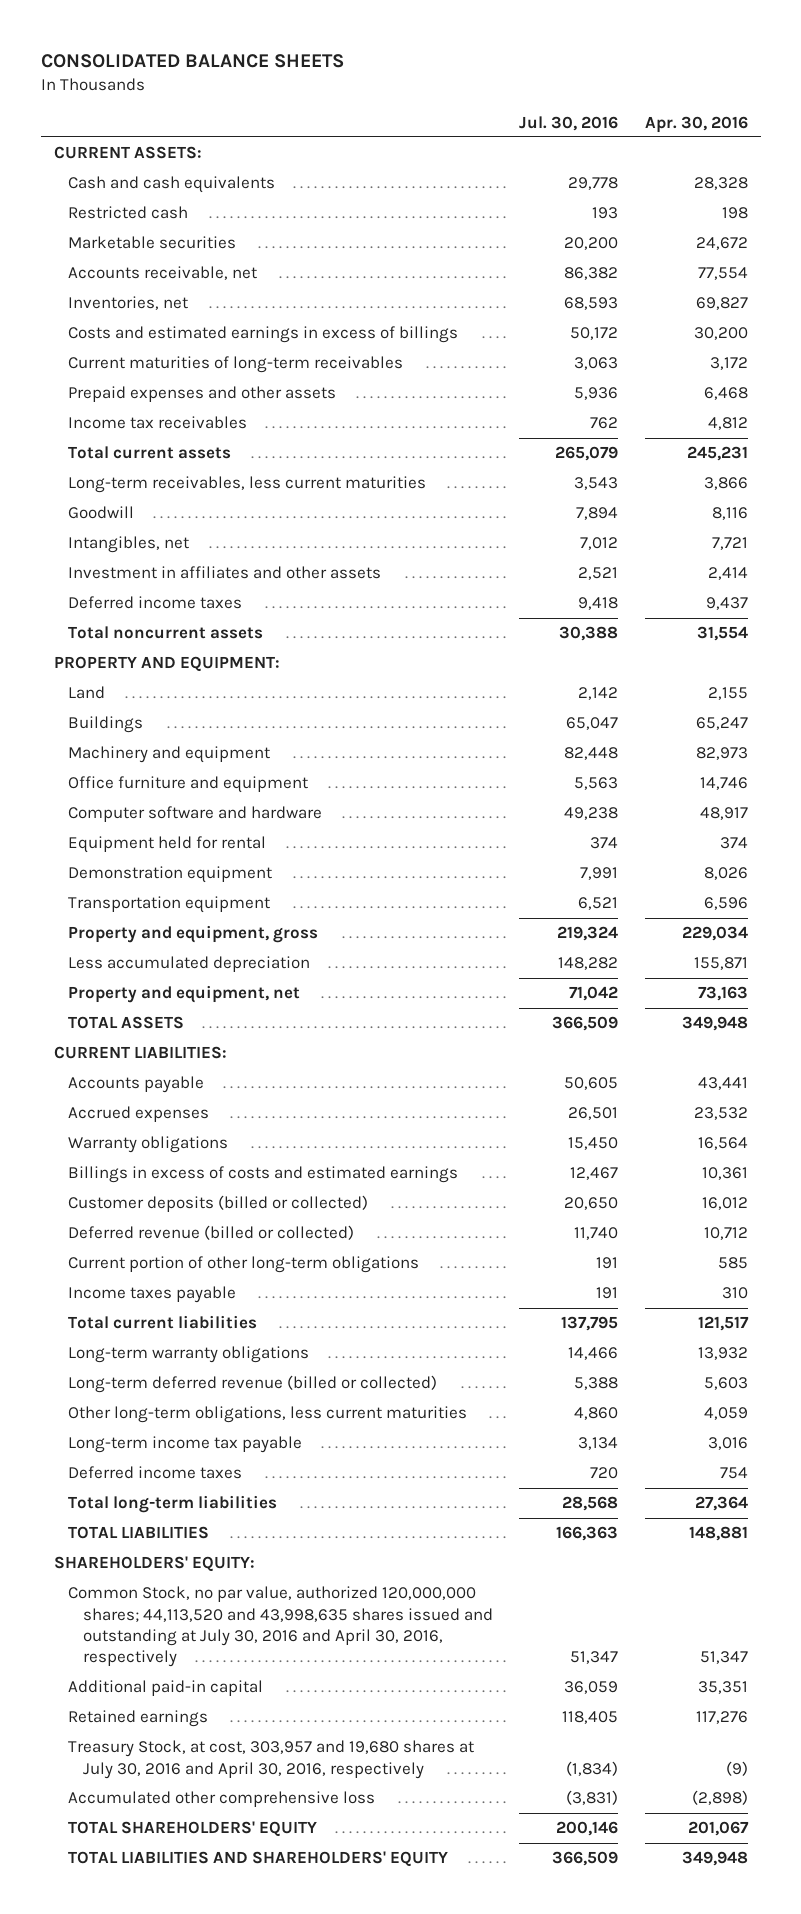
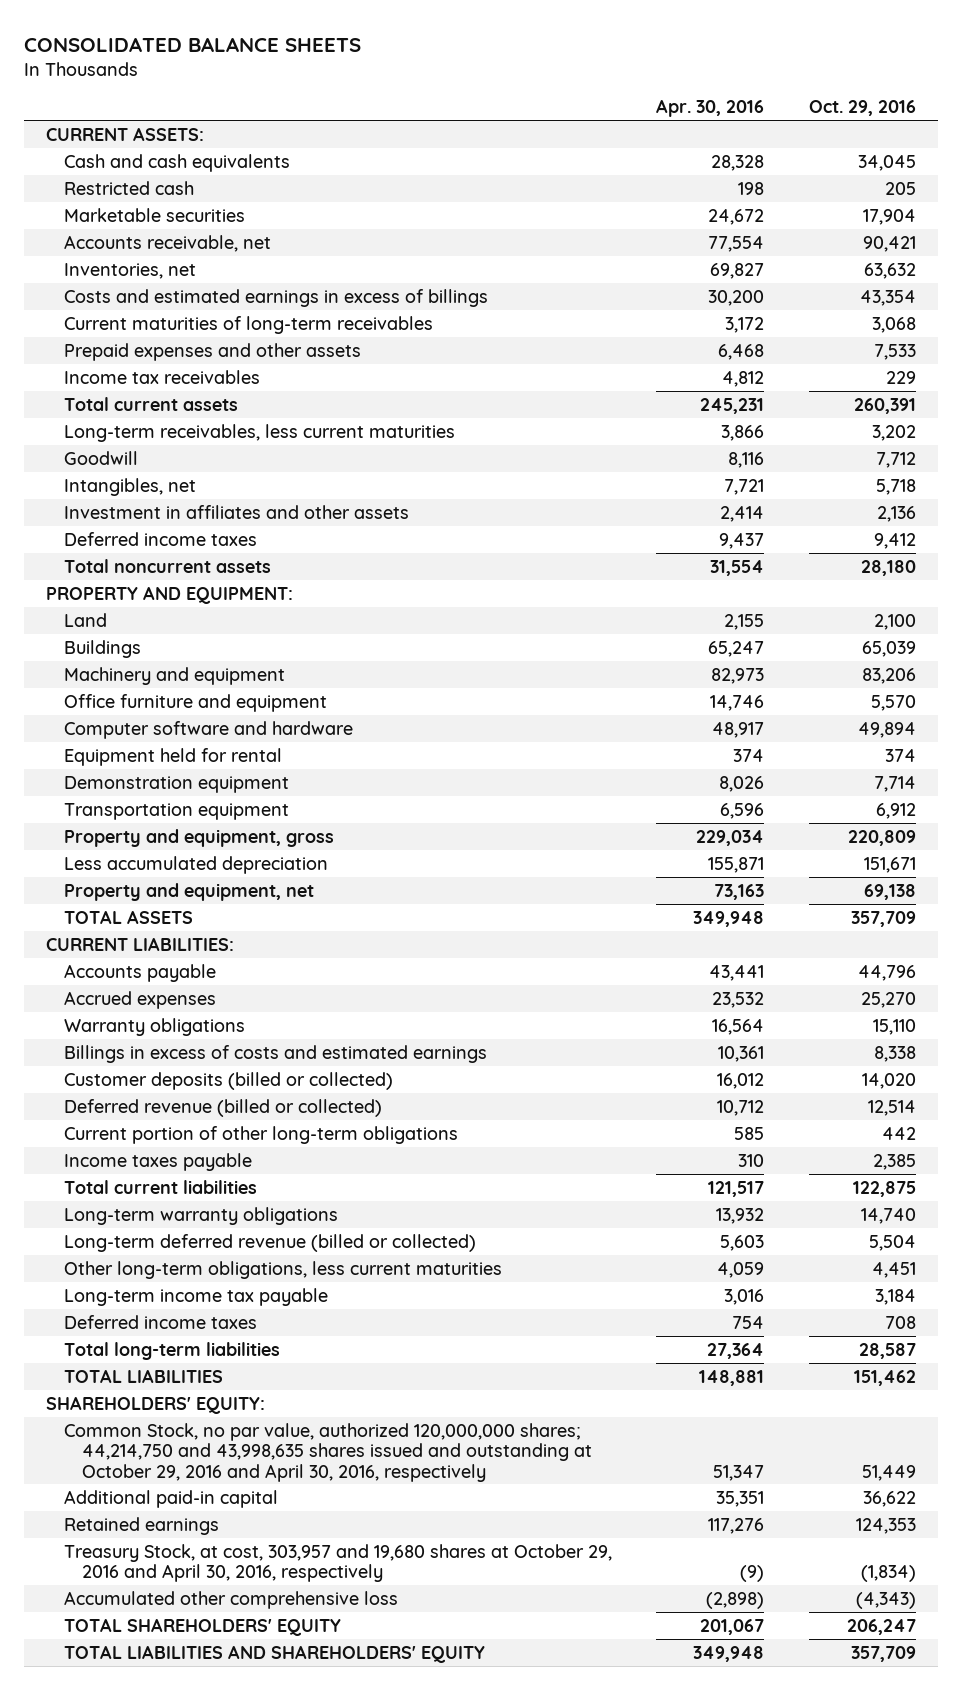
[519,115,619,131] Jul. 30, 2016 -> none
none -> [808,100,916,117] Oct. 29, 2016
[68,1586,493,1668] Common Stock, no par value, authorized 120,000,000 shares; 44,113,520 and 43,998,635 shares issued and outstanding at July 30, 2016 and April 30, 2016, respectively -> [64,1422,593,1482] Common Stock, no par value, authorized 120,000,000 shares; 44,214,750 and 43,998,635 shares issued and outstanding at October 29, 2016 and April 30, 2016, respectively
[68,1740,475,1779] Treasury Stock, at cost, 303,957 and 19,680 shares at July 30, 2016 and April 30, 2016, respectively -> [64,1543,613,1583] Treasury Stock, at cost, 303,957 and 19,680 shares at October 29, 2016 and April 30, 2016, respectively

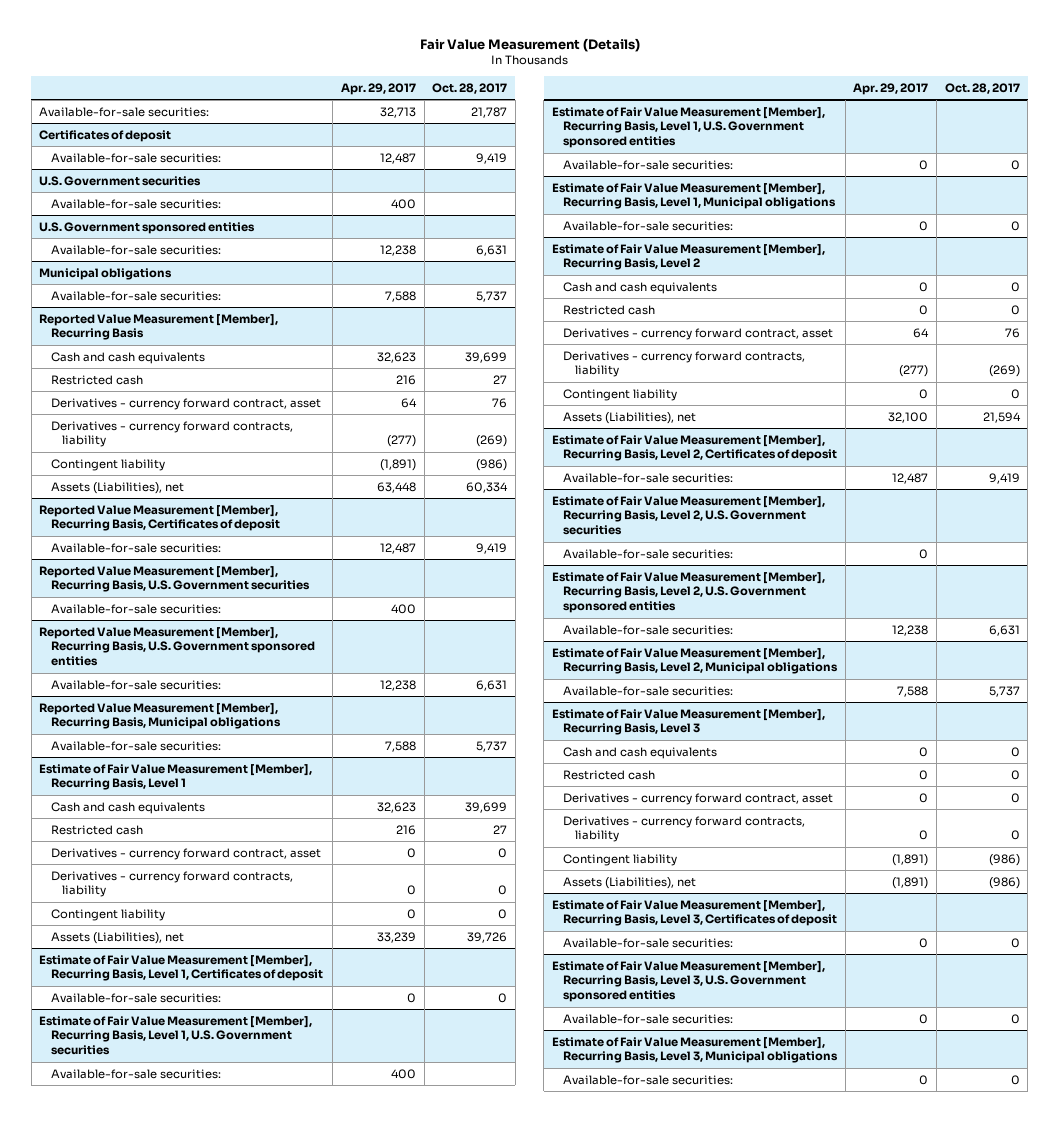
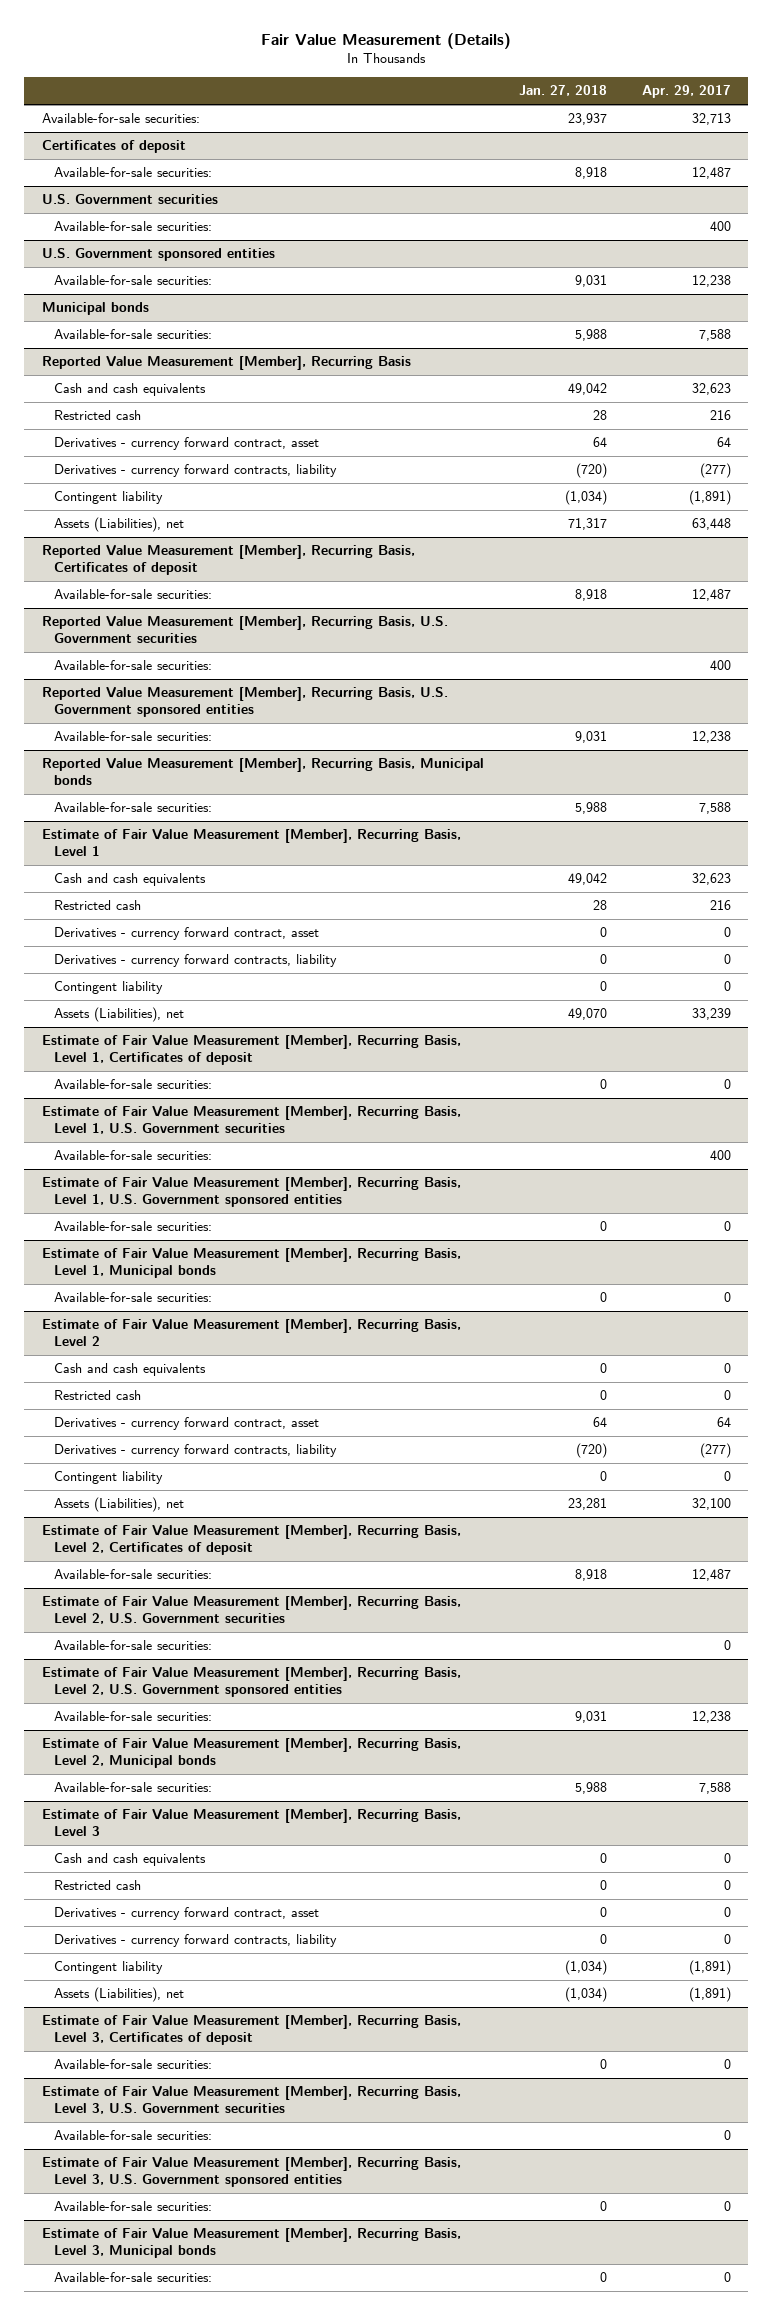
[432,82,508,94] Oct. 28, 2017 -> none
none -> [518,85,607,97] Jan. 27, 2018
[39,267,173,280] Municipal obligations -> [41,302,149,316] Municipal bonds
[39,702,281,730] Reported Value Measurement [Member], Recurring Basis, Municipal obligations -> [41,758,484,786] Reported Value Measurement [Member], Recurring Basis, Municipal bonds
[551,182,837,210] Estimate of Fair Value Measurement [Member], Recurring Basis, Level 1, Municipal obligations -> [41,1248,461,1279] Estimate of Fair Value Measurement [Member], Recurring Basis, Level 1, Municipal bonds
[551,647,839,675] Estimate of Fair Value Measurement [Member], Recurring Basis, Level 2, Municipal obligations -> [41,1738,461,1769] Estimate of Fair Value Measurement [Member], Recurring Basis, Level 2, Municipal bonds
none -> [41,2086,461,2115] Estimate of Fair Value Measurement [Member], Recurring Basis, Level 3, U.S. Government securities
none -> [53,2130,212,2141] Available-for-sale securities:
[551,1036,839,1064] Estimate of Fair Value Measurement [Member], Recurring Basis, Level 3, Municipal obligations -> [41,2228,461,2259] Estimate of Fair Value Measurement [Member], Recurring Basis, Level 3, Municipal bonds

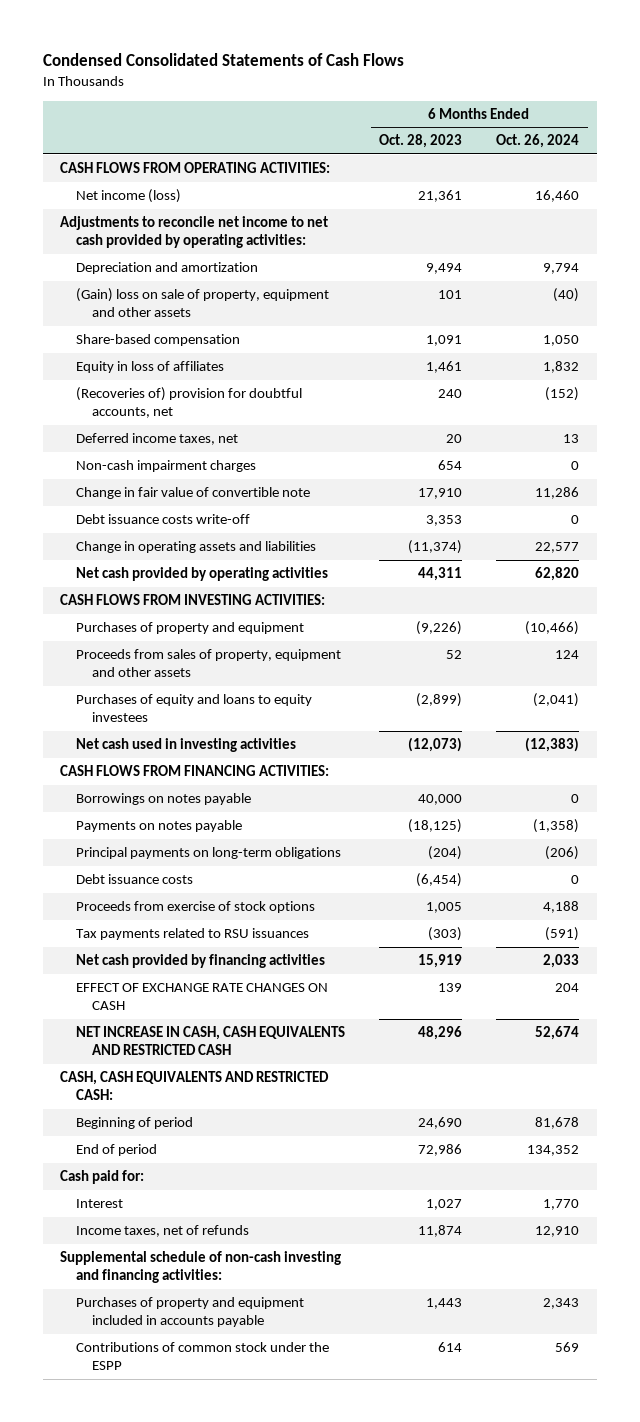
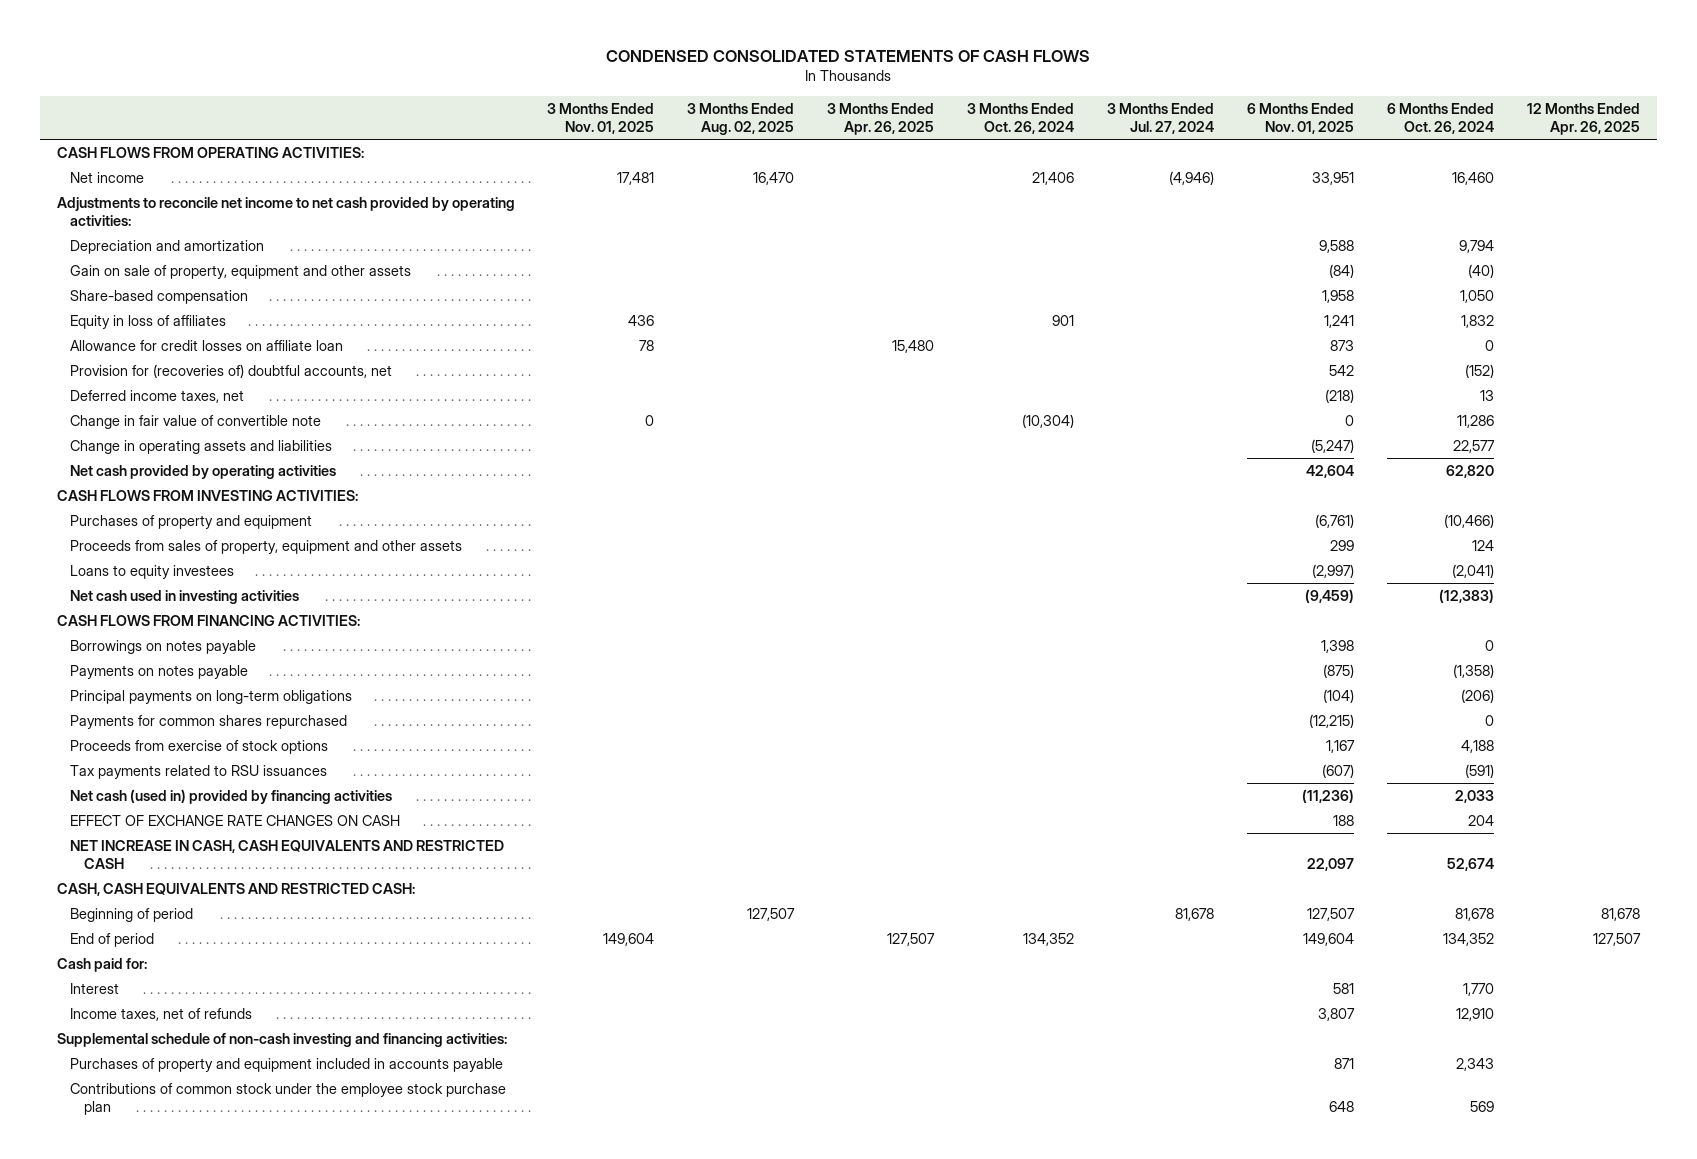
[43,52,405,66] Condensed Consolidated Statements of Cash Flows -> [606,50,1091,63] CONDENSED CONSOLIDATED STATEMENTS OF CASH FLOWS
[379,134,463,149] Oct. 28, 2023 -> none
none -> [547,102,655,134] 3 Months Ended Nov. 01, 2025
none -> [687,102,795,135] 3 Months Ended Aug. 02, 2025
none -> [827,102,935,135] 3 Months Ended Apr. 26, 2025
none -> [967,102,1075,134] 3 Months Ended Oct. 26, 2024
none -> [1107,102,1215,134] 3 Months Ended Jul. 27, 2024
none -> [1247,102,1355,134] 6 Months Ended Nov. 01, 2025
none -> [1527,102,1641,135] 12 Months Ended Apr. 26, 2025
[75,189,181,204] Net income (loss) -> [70,171,145,183] Net income
[75,288,329,318] (Gain) loss on sale of property, equipment and other assets -> [70,264,412,279] Gain on sale of property, equipment and other assets
none -> [70,339,344,351] Allowance for credit losses on affiliate loan
[75,387,302,419] (Recoveries of) provision for doubtful accounts, net -> [70,363,393,378] Provision for (recoveries of) doubtful accounts, net
[75,460,256,473] Non-cash impairment charges -> none
[75,514,250,525] Debt issuance costs write-off -> none
[75,694,312,723] Purchases of equity and loans to equity investees -> [70,564,235,579] Loans to equity investees
[75,874,193,885] Debt issuance costs -> none
none -> [70,714,348,729] Payments for common shares repurchased
[75,954,325,969] Net cash provided by financing activities -> [70,788,393,804] Net cash (used in) provided by financing activities
[75,1342,329,1371] Contributions of common stock under the ESPP -> [70,1082,507,1116] Contributions of common stock under the employee stock purchase plan

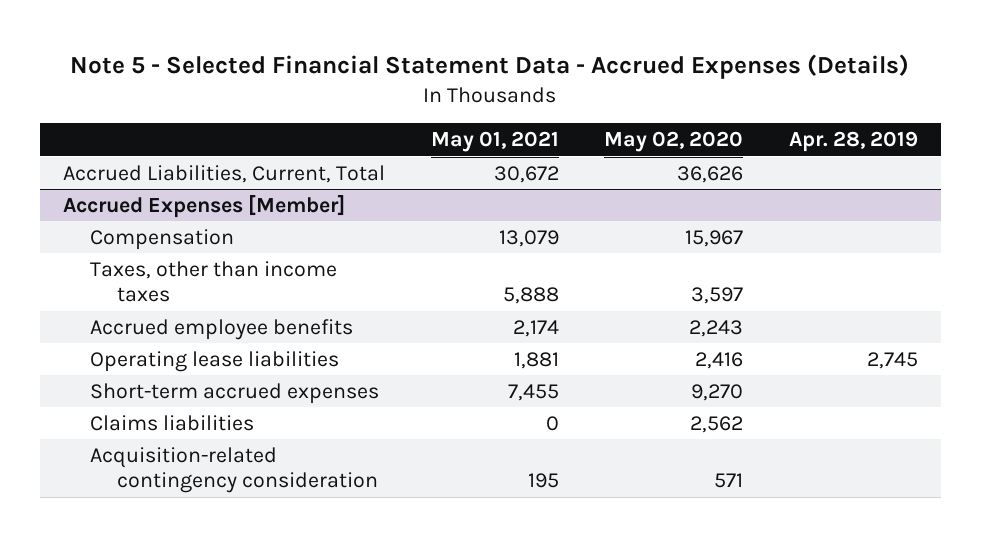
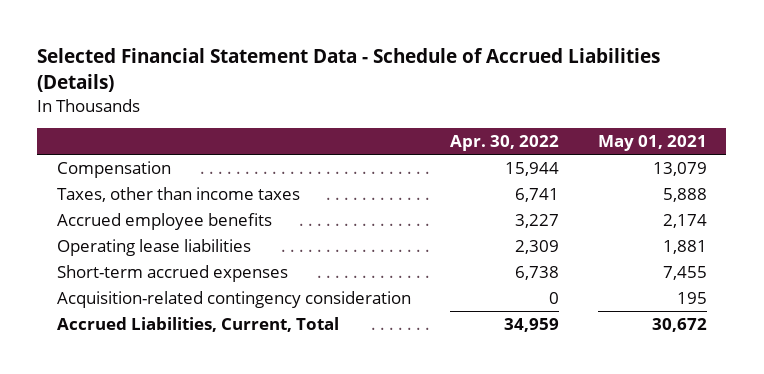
[70,53,910,79] Note 5 - Selected Financial Statement Data - Accrued Expenses (Details) -> [37,48,661,93] Selected Financial Statement Data - Schedule of Accrued Liabilities (Details)
[604,131,744,153] May 02, 2020 -> none
[789,131,919,153] Apr. 28, 2019 -> none
none -> [449,135,559,152] Apr. 30, 2022
[62,194,345,218] Accrued Expenses [Member] -> none
[89,414,254,431] Claims liabilities -> none
[62,164,385,183] Accrued Liabilities, Current, Total -> [56,316,339,332] Accrued Liabilities, Current, Total

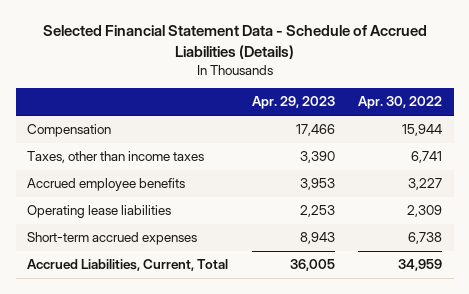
[597,135,707,152] May 01, 2021 -> none
none -> [251,96,335,110] Apr. 29, 2023
[56,290,411,308] Acquisition-related contingency consideration -> none

